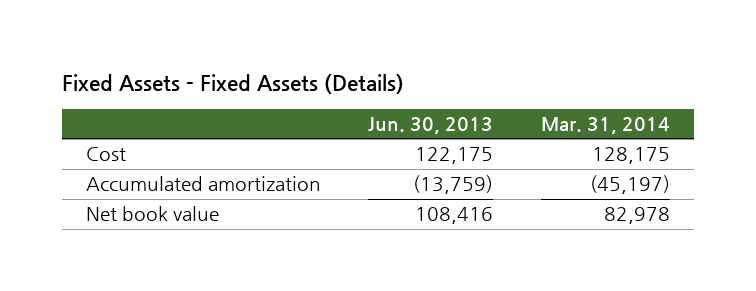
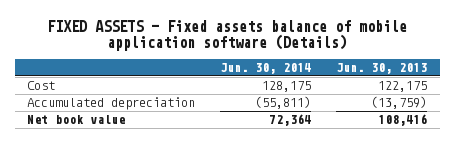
[61,74,404,95] Fixed Assets - Fixed Assets (Details) -> [47,19,408,52] FIXED ASSETS - Fixed assets balance of mobile application software (Details)
[541,116,671,134] Mar. 31, 2014 -> none
none -> [220,63,312,75] Jun. 30, 2014
[85,176,321,192] Accumulated amortization -> [27,97,196,111] Accumulated depreciation

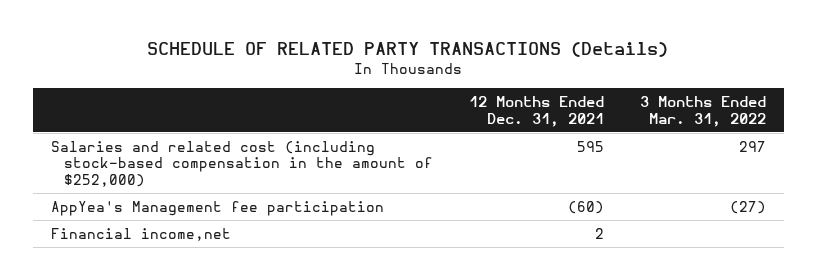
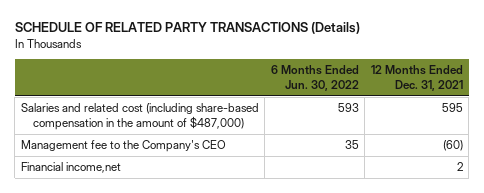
[639,96,766,127] 3 Months Ended Mar. 31, 2022 -> none
none -> [270,65,359,91] 6 Months Ended Jun. 30, 2022
[51,200,385,216] AppYea's Management fee participation -> none
[51,140,433,187] Salaries and related cost (including stock-based compensation in the amount of $252,000) -> [20,103,259,130] Salaries and related cost (including share-based compensation in the amount of $487,000)
none -> [20,140,226,153] Management fee to the Company's CEO

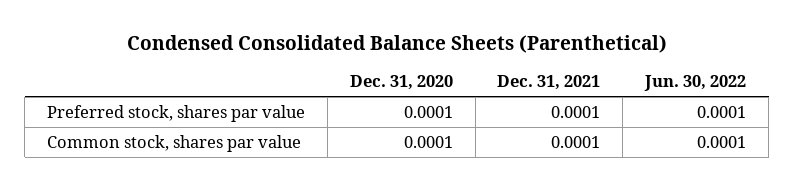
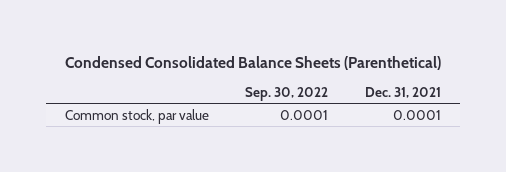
[349,75,453,91] Dec. 31, 2020 -> none
[644,75,747,92] Jun. 30, 2022 -> none
none -> [245,87,329,102] Sep. 30, 2022
[46,104,305,122] Preferred stock, shares par value -> none
[46,134,301,152] Common stock, shares par value -> [64,108,209,124] Common stock, par value

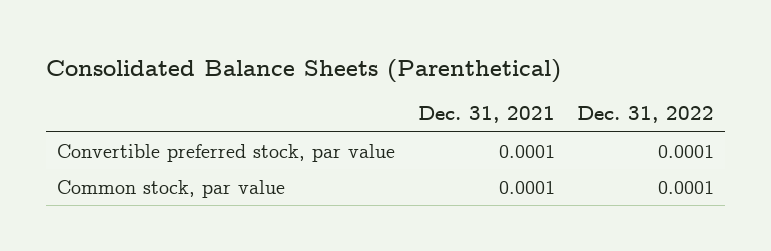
[64,55,441,70] Condensed Consolidated Balance Sheets (Parenthetical) -> [46,59,562,84] Consolidated Balance Sheets (Parenthetical)
[245,87,329,102] Sep. 30, 2022 -> none
none -> [577,106,715,124] Dec. 31, 2022
none -> [57,143,396,162] Convertible preferred stock, par value

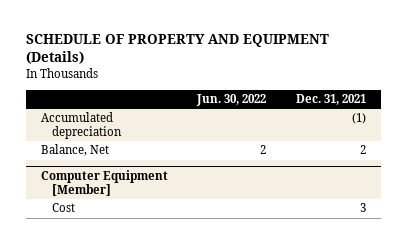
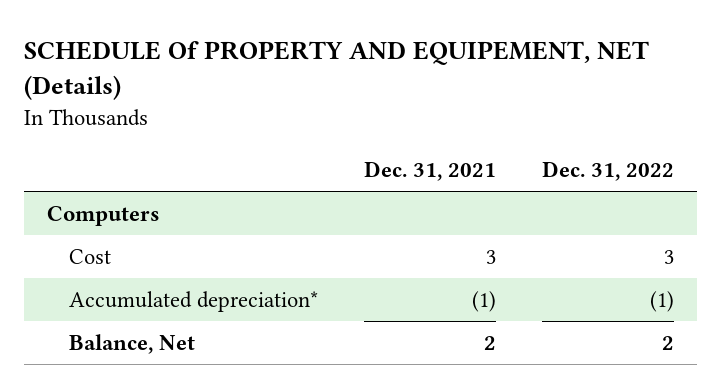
[25,33,329,65] SCHEDULE OF PROPERTY AND EQUIPMENT (Details) -> [23,41,649,101] SCHEDULE Of PROPERTY AND EQUIPEMENT, NET (Details)
[196,94,267,107] Jun. 30, 2022 -> none
none -> [541,160,674,181] Dec. 31, 2022
[40,112,122,140] Accumulated depreciation -> none
[40,170,168,197] Computer Equipment [Member] -> none
none -> [46,206,160,227] Computers
none -> [68,291,318,313] Accumulated depreciation*
[40,144,109,157] Balance, Net -> [68,334,195,355] Balance, Net

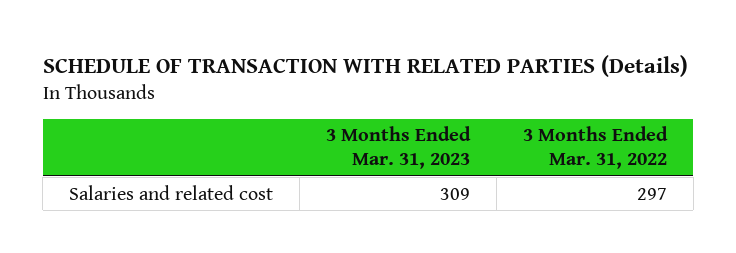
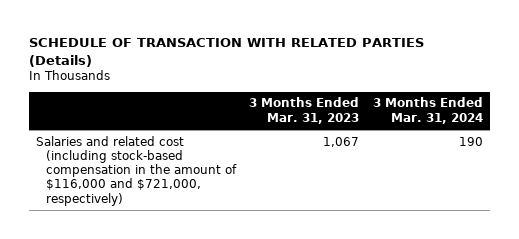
[522,126,668,169] 3 Months Ended Mar. 31, 2022 -> none
none -> [373,97,484,124] 3 Months Ended Mar. 31, 2024
[69,184,274,200] Salaries and related cost -> [35,135,237,206] Salaries and related cost (including stock-based compensation in the amount of $116,000 and $721,000, respectively)
[439,187,470,200] 309 -> [323,136,360,147] 1,067

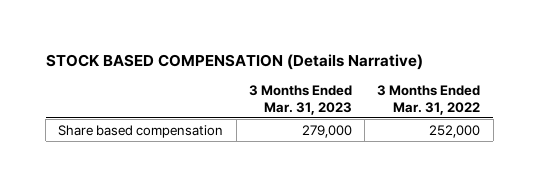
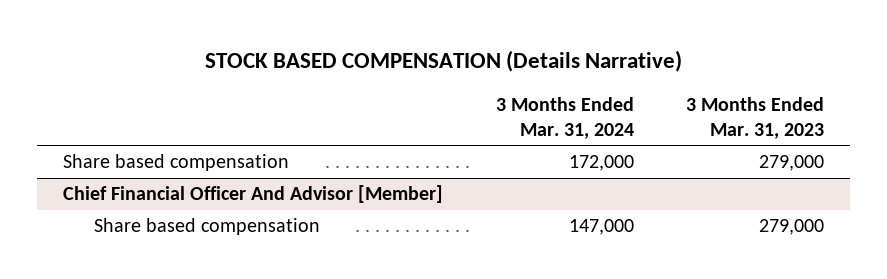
[377,85,481,115] 3 Months Ended Mar. 31, 2022 -> none
none -> [495,96,634,139] 3 Months Ended Mar. 31, 2024
none -> [63,185,444,204] Chief Financial Officer And Advisor [Member]
none -> [93,218,320,236] Share based compensation

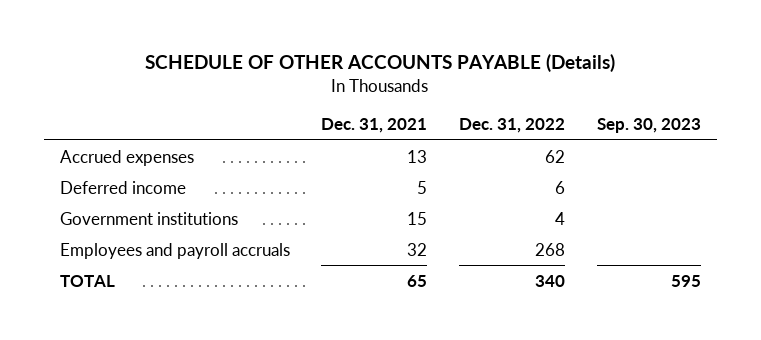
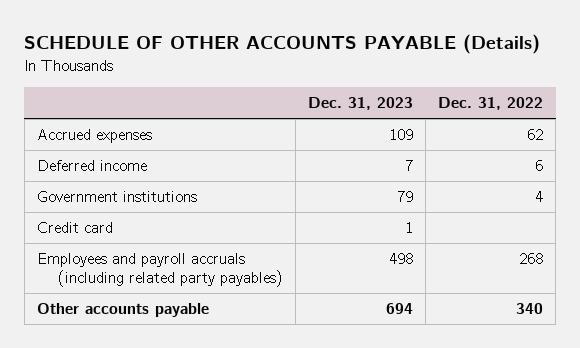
[321,117,428,133] Dec. 31, 2021 -> none
[596,117,701,133] Sep. 30, 2023 -> none
none -> [308,97,414,111] Dec. 31, 2023
none -> [36,222,113,234] Credit card
[59,242,290,259] Employees and payroll accruals -> [36,253,284,288] Employees and payroll accruals (including related party payables)
[59,274,115,287] TOTAL -> [36,303,209,318] Other accounts payable

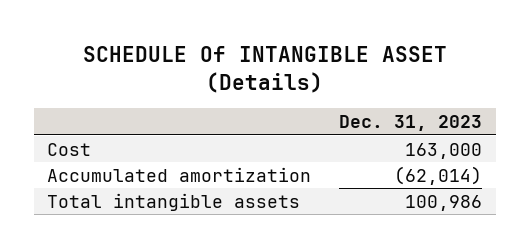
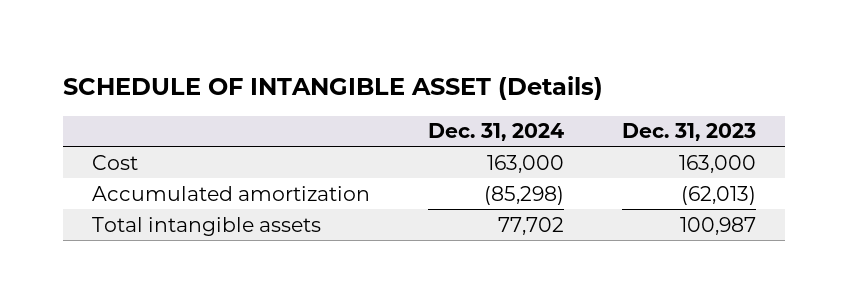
[82,45,447,94] SCHEDULE Of INTANGIBLE ASSET (Details) -> [62,75,603,100] SCHEDULE OF INTANGIBLE ASSET (Details)
none -> [427,123,564,142] Dec. 31, 2024
[393,165,482,185] (62,014) -> [680,185,756,205] (62,013)
[404,194,482,211] 100,986 -> [679,216,756,235] 100,987

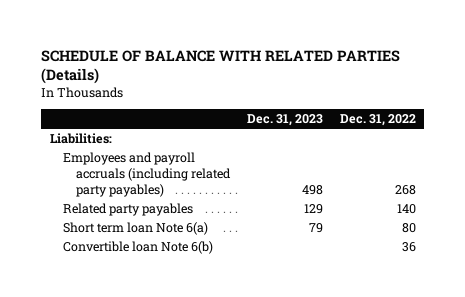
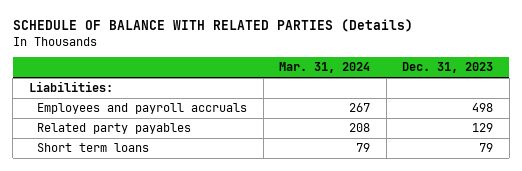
[339,114,416,127] Dec. 31, 2022 -> none
none -> [279,62,371,74] Mar. 31, 2024
[62,152,232,198] Employees and payroll accruals (including related party payables) -> [37,103,248,115] Employees and payroll accruals
[62,241,213,255] Convertible loan Note 6(b) -> none
[62,222,208,236] Short term loan Note 6(a) -> [37,143,150,153] Short term loans

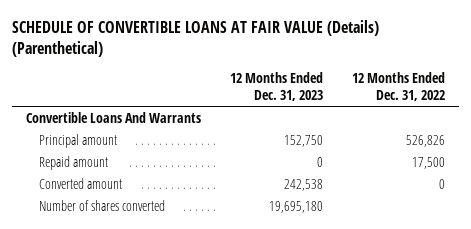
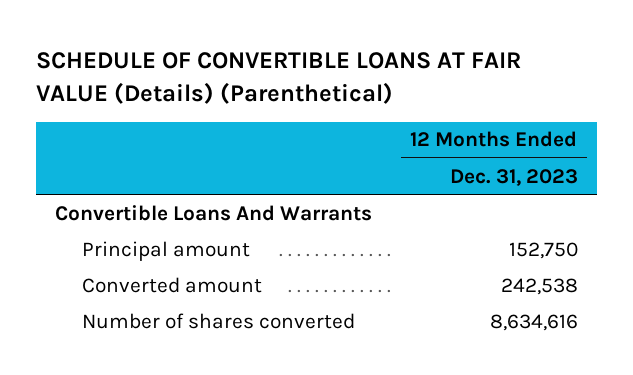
[351,72,445,101] 12 Months Ended Dec. 31, 2022 -> none
[38,155,108,170] Repaid amount -> none
[269,200,324,213] 19,695,180 -> [489,313,578,331] 8,634,616

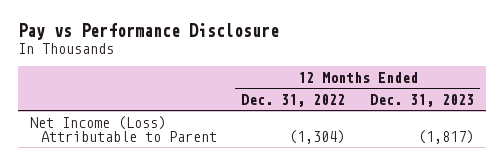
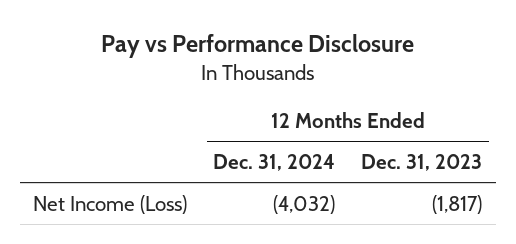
[241,93,346,107] Dec. 31, 2022 -> none
none -> [213,154,336,172] Dec. 31, 2024
[30,115,218,142] Net Income (Loss) Attributable to Parent -> [33,194,188,214] Net Income (Loss)

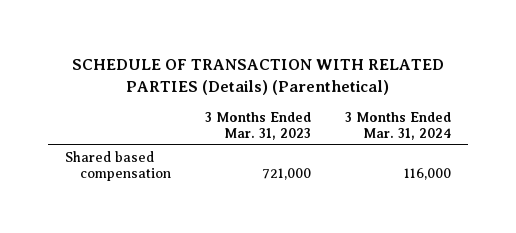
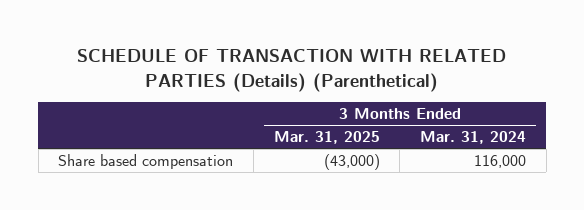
[205,111,312,141] 3 Months Ended Mar. 31, 2023 -> none
none -> [273,131,380,145] Mar. 31, 2025
[65,151,172,182] Shared based compensation -> [58,153,234,169] Share based compensation

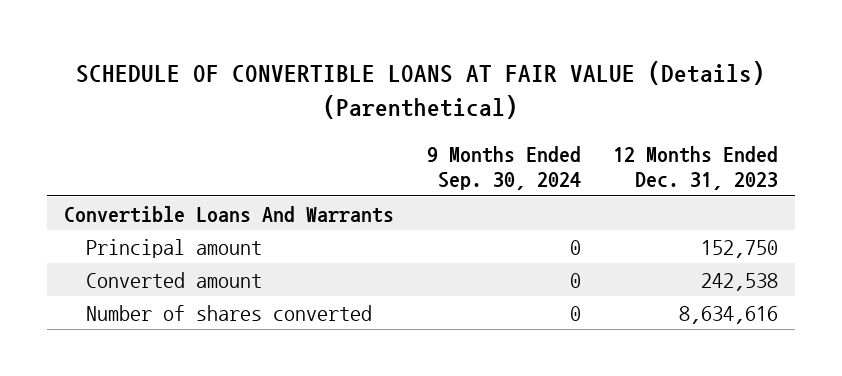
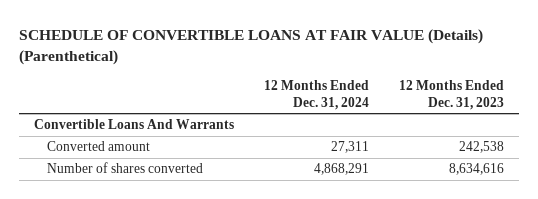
[426,145,581,191] 9 Months Ended Sep. 30, 2024 -> none
none -> [263,79,369,110] 12 Months Ended Dec. 31, 2024
[86,238,263,258] Principal amount -> none

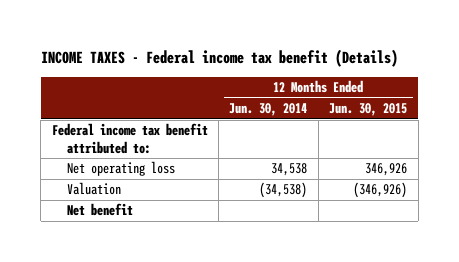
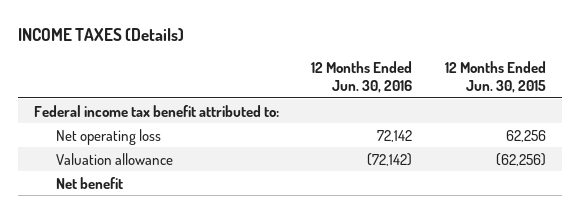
[40,48,398,67] INCOME TAXES - Federal income tax benefit (Details) -> [17,27,184,41] INCOME TAXES (Details)
[229,103,308,117] Jun. 30, 2014 -> none
none -> [311,61,413,94] 12 Months Ended Jun. 30, 2016
[365,163,408,177] 346,926 -> [505,129,546,142] 62,256
[67,182,122,196] Valuation -> [55,152,173,165] Valuation allowance
[353,182,408,199] (346,926) -> [495,152,546,166] (62,256)

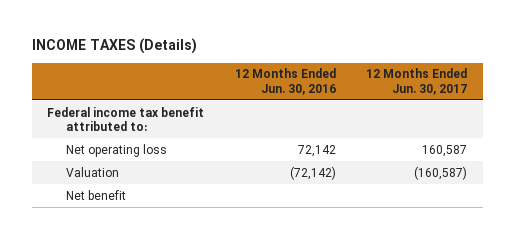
[444,61,546,94] 12 Months Ended Jun. 30, 2015 -> none
none -> [366,68,468,95] 12 Months Ended Jun. 30, 2017
[55,152,173,165] Valuation allowance -> [65,166,119,177] Valuation

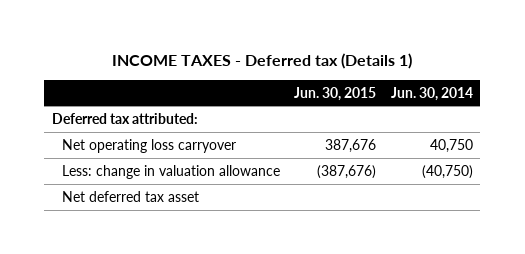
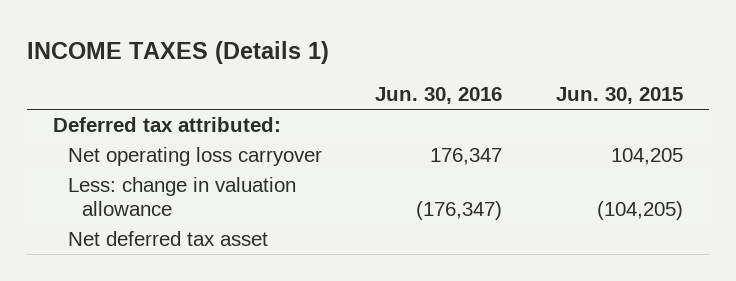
[112,52,413,69] INCOME TAXES - Deferred tax (Details 1) -> [26,40,329,64] INCOME TAXES (Details 1)
[390,86,473,101] Jun. 30, 2014 -> none
none -> [375,87,503,105] Jun. 30, 2016
[325,138,377,153] 387,676 -> [610,148,683,166] 104,205
[317,164,377,179] (387,676) -> [596,200,683,220] (104,205)

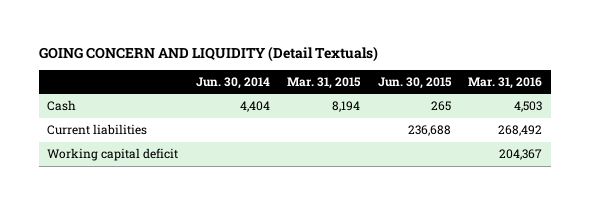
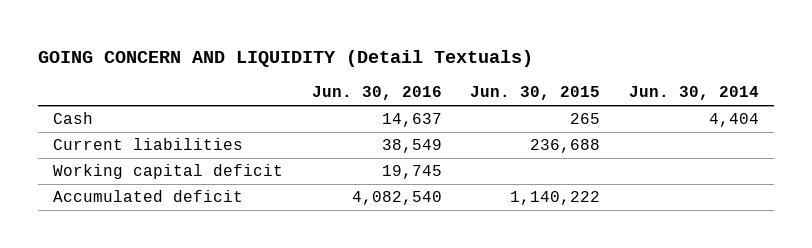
[287,76,362,89] Mar. 31, 2015 -> none
[468,76,543,89] Mar. 31, 2016 -> none
none -> [311,86,442,101] Jun. 30, 2016
none -> [52,190,243,203] Accumulated deficit

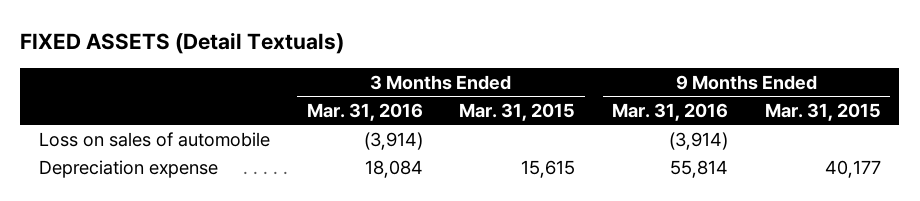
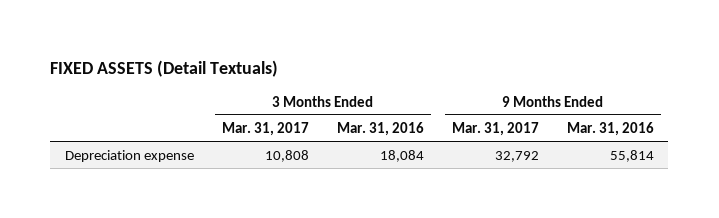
[459,102,576,121] Mar. 31, 2015 -> none
[764,102,881,121] Mar. 31, 2015 -> none
none -> [221,121,309,136] Mar. 31, 2017
none -> [451,121,539,136] Mar. 31, 2017
[38,131,270,147] Loss on sales of automobile -> none

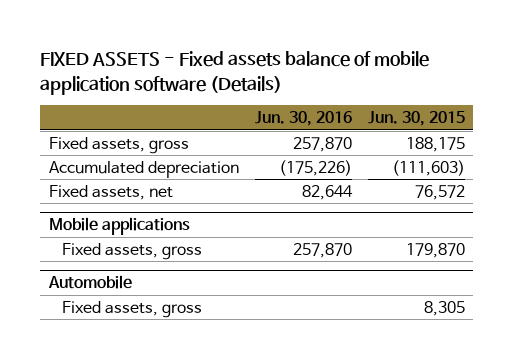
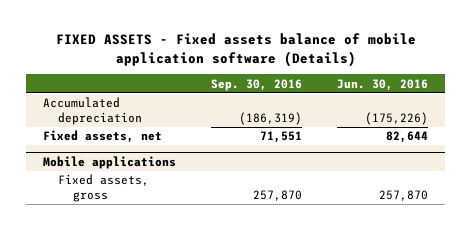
[368,111,466,127] Jun. 30, 2015 -> none
none -> [211,78,303,91] Sep. 30, 2016
[48,136,189,154] Fixed assets, gross -> none
[47,275,132,290] Automobile -> none
[62,300,203,318] Fixed assets, gross -> none

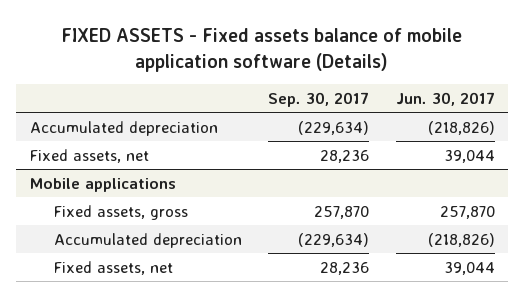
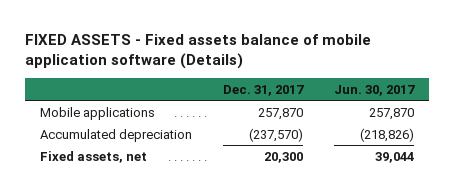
[268,91,370,107] Sep. 30, 2017 -> none
none -> [222,84,304,96] Dec. 31, 2017
[29,120,218,136] Accumulated depreciation -> none
[29,148,149,163] Fixed assets, net -> none
[29,177,176,192] Mobile applications -> none
[54,204,189,220] Fixed assets, gross -> [39,106,155,120] Mobile applications

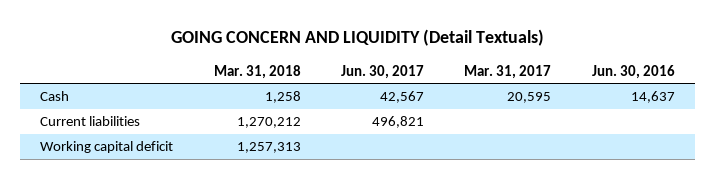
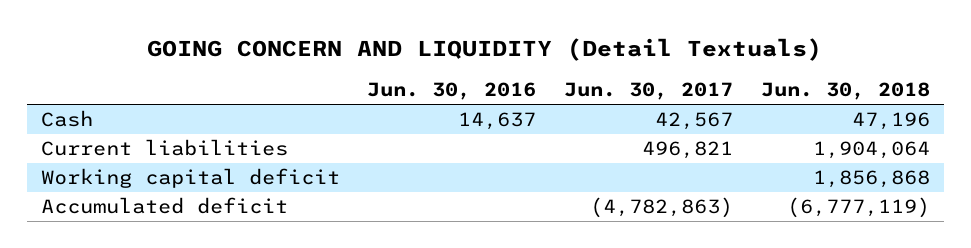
[213,65,301,80] Mar. 31, 2018 -> none
[464,65,552,80] Mar. 31, 2017 -> none
none -> [760,82,930,101] Jun. 30, 2018
none -> [40,197,288,215] Accumulated deficit

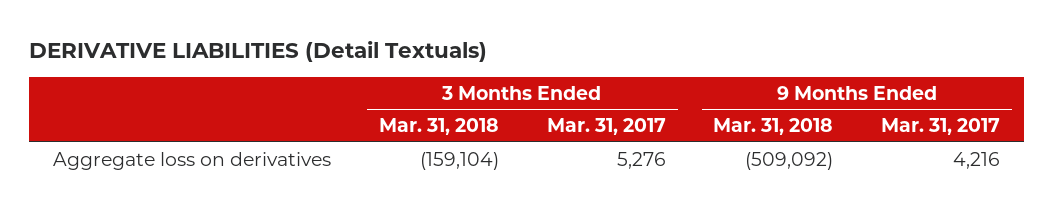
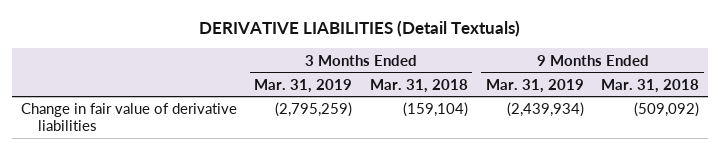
[546,118,666,136] Mar. 31, 2017 -> none
[881,118,1001,136] Mar. 31, 2017 -> none
none -> [254,78,353,93] Mar. 31, 2019
none -> [485,78,584,93] Mar. 31, 2019
[52,151,331,170] Aggregate loss on derivatives -> [20,103,237,132] Change in fair value of derivative liabilities

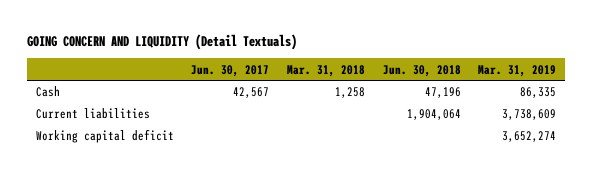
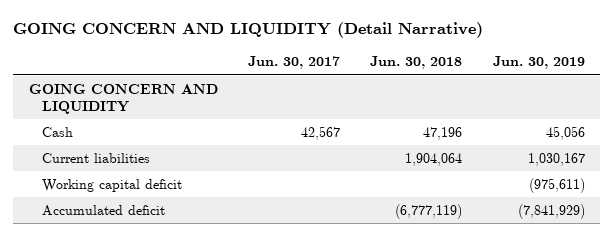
[26,33,297,50] GOING CONCERN AND LIQUIDITY (Detail Textuals) -> [13,22,484,39] GOING CONCERN AND LIQUIDITY (Detail Narrative)
[287,64,366,77] Mar. 31, 2018 -> none
[478,64,557,77] Mar. 31, 2019 -> none
none -> [492,55,585,69] Jun. 30, 2019
none -> [28,83,218,114] GOING CONCERN AND LIQUIDITY
none -> [42,204,166,216] Accumulated deficit

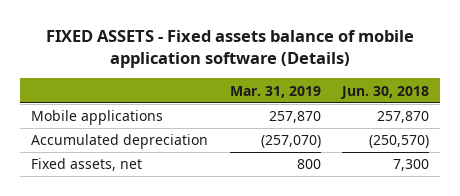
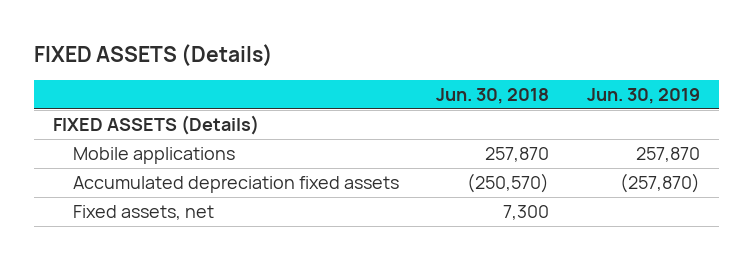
[46,30,415,69] FIXED ASSETS - Fixed assets balance of mobile application software (Details) -> [34,44,274,67] FIXED ASSETS (Details)
[229,85,321,98] Mar. 31, 2019 -> none
none -> [586,88,700,105] Jun. 30, 2019
none -> [52,114,259,135] FIXED ASSETS (Details)
[30,134,208,150] Accumulated depreciation -> [72,175,399,193] Accumulated depreciation fixed assets

